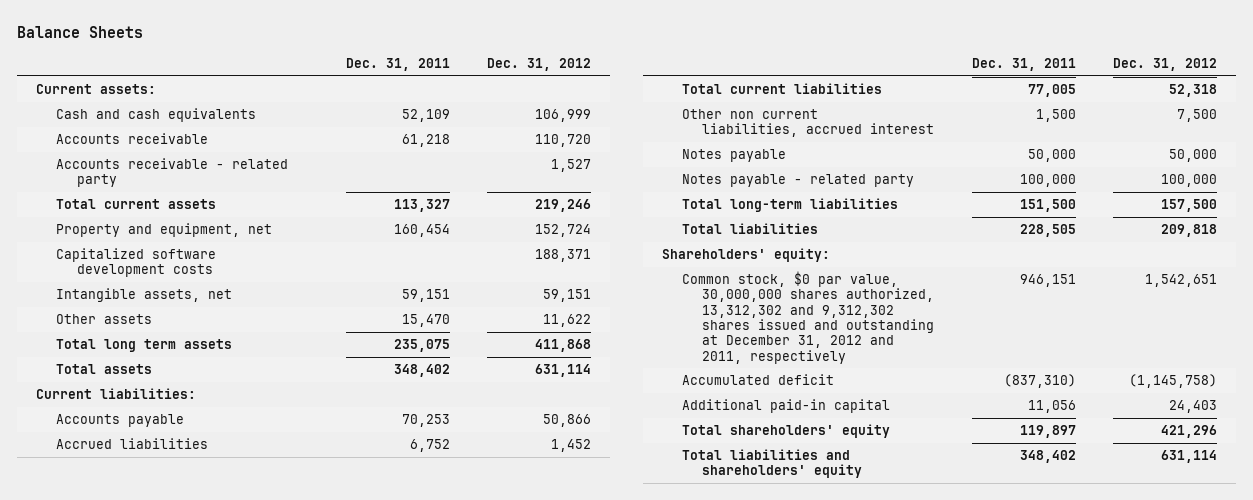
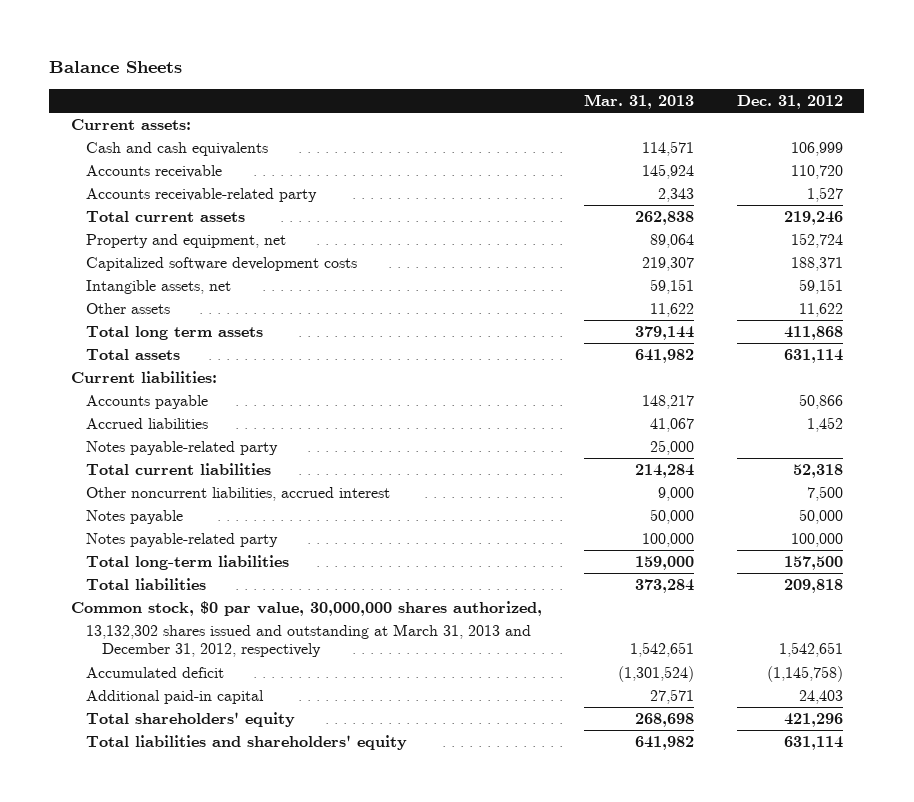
[346,58,451,72] Dec. 31, 2011 -> none
none -> [584,93,695,109] Mar. 31, 2013
[56,158,289,188] Accounts receivable - related party -> [86,188,318,203] Accounts receivable-related party
none -> [86,441,279,456] Notes payable-related party
[681,109,935,138] Other non current liabilities, accrued interest -> [86,487,391,502] Other noncurrent liabilities, accrued interest
[681,174,914,188] Notes payable - related party -> [86,533,279,548] Notes payable-related party
[661,248,830,263] Shareholders' equity: -> none
none -> [70,601,542,617] Common stock, $0 par value, 30,000,000 shares authorized,
[681,271,935,364] Common stock, $0 par value, 30,000,000 shares authorized, 13,312,302 and 9,312,302 shares issued and outstanding at December 31, 2012 and 2011, respectively -> [86,624,532,658] 13,132,302 shares issued and outstanding at March 31, 2013 and December 31, 2012, respectively

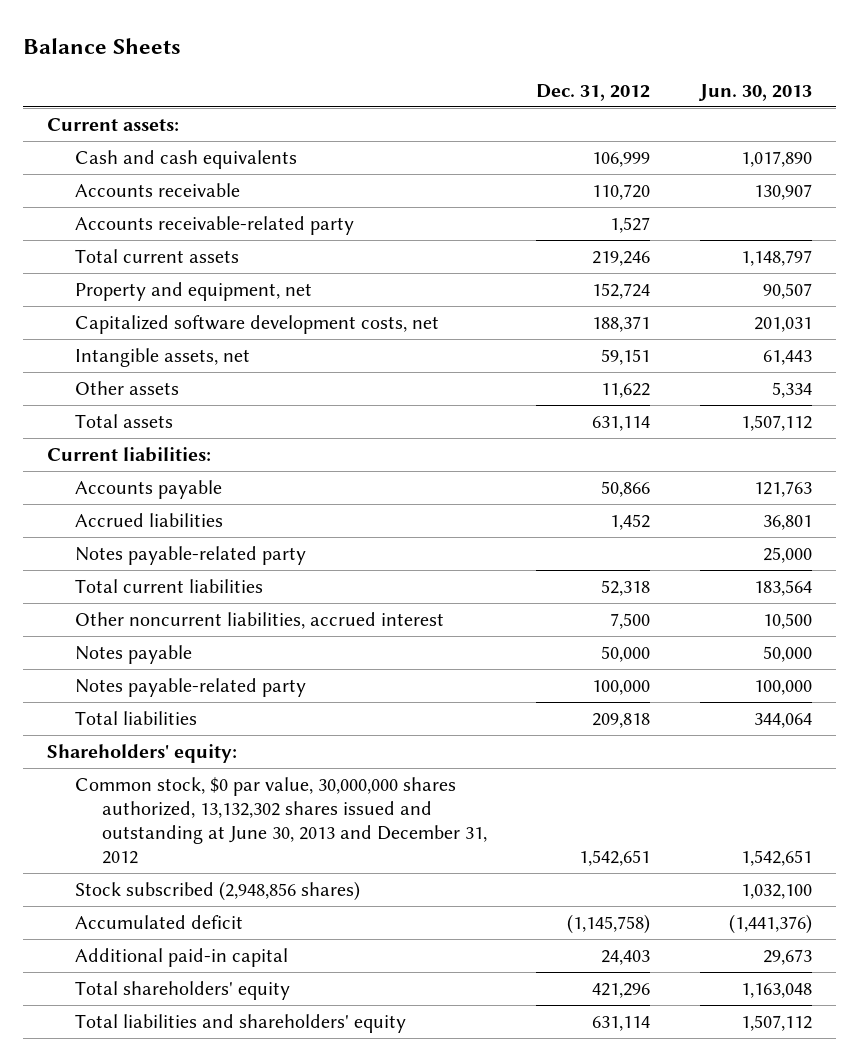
[584,93,695,109] Mar. 31, 2013 -> none
none -> [697,83,812,101] Jun. 30, 2013
[86,257,358,272] Capitalized software development costs -> [74,314,439,334] Capitalized software development costs, net
[86,326,264,341] Total long term assets -> none
[86,555,290,571] Total long-term liabilities -> none
[70,601,542,617] Common stock, $0 par value, 30,000,000 shares authorized, -> none
none -> [47,743,238,763] Shareholders' equity:
[86,624,532,658] 13,132,302 shares issued and outstanding at March 31, 2013 and December 31, 2012, respectively -> [74,776,487,865] Common stock, $0 par value, 30,000,000 shares authorized, 13,132,302 shares issued and outstanding at June 30, 2013 and December 31, 2012
none -> [74,880,360,901] Stock subscribed (2,948,856 shares)

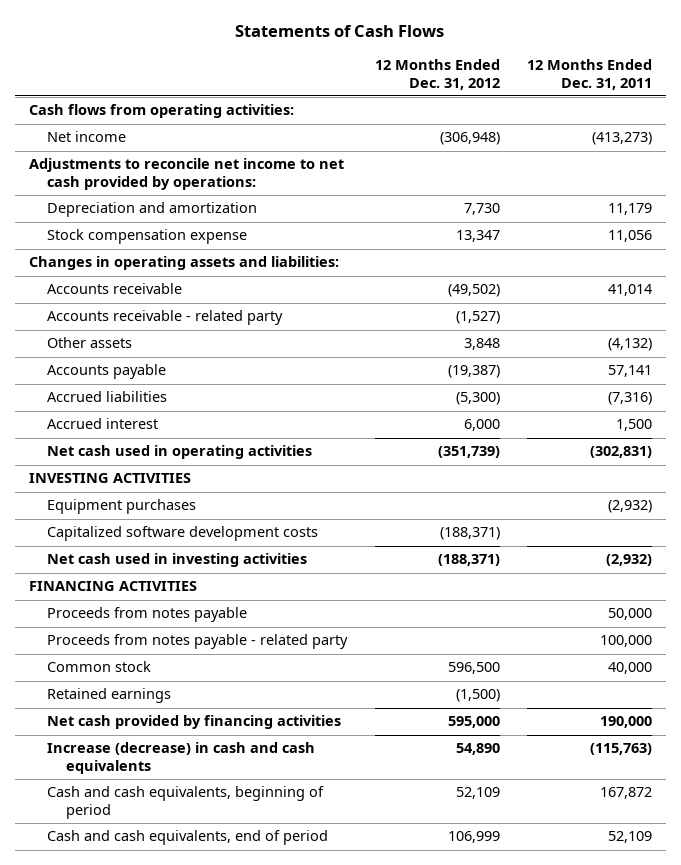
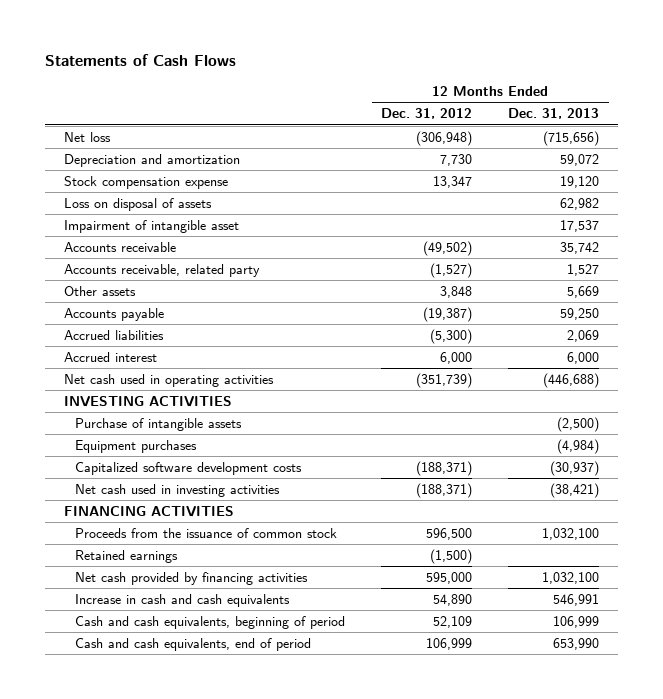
[527,59,653,90] 12 Months Ended Dec. 31, 2011 -> none
none -> [508,108,600,120] Dec. 31, 2013
[28,104,294,119] Cash flows from operating activities: -> none
[28,158,344,190] Adjustments to reconcile net income to net cash provided by operations: -> none
[47,131,127,143] Net income -> [63,131,111,142] Net loss
[28,256,339,271] Changes in operating assets and liabilities: -> none
none -> [63,197,212,211] Loss on disposal of assets
none -> [63,219,239,233] Impairment of intangible asset
[47,310,284,326] Accounts receivable - related party -> [63,263,260,277] Accounts receivable, related party
none -> [74,417,242,431] Purchase of intangible assets
[47,607,248,623] Proceeds from notes payable -> none
[47,634,349,650] Proceeds from notes payable - related party -> none
[47,661,152,673] Common stock -> [74,527,337,538] Proceeds from the issuance of common stock
[47,742,316,774] Increase (decrease) in cash and cash equivalents -> [74,593,290,607] Increase in cash and cash equivalents

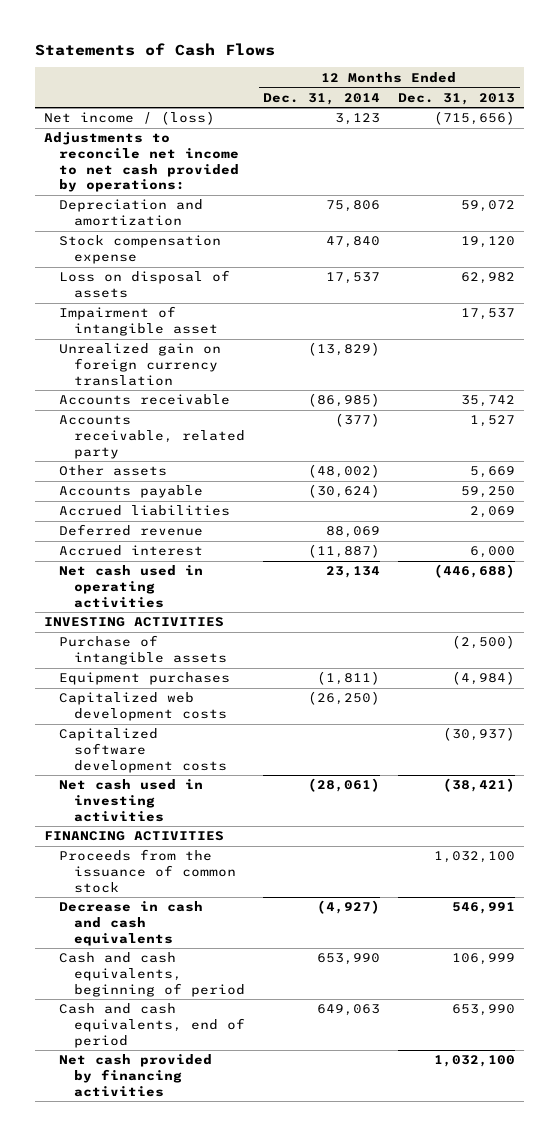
[381,108,473,120] Dec. 31, 2012 -> none
none -> [263,92,381,105] Dec. 31, 2014
[63,131,111,142] Net loss -> [43,111,215,126] Net income / (loss)
none -> [43,132,240,193] Adjustments to reconcile net income to net cash provided by operations:
none -> [59,343,222,386] Unrealized gain on foreign currency translation
none -> [59,524,204,537] Deferred revenue
none -> [59,692,228,722] Capitalized web development costs
[74,549,178,563] Retained earnings -> none
[74,593,290,607] Increase in cash and cash equivalents -> [59,901,204,946] Decrease in cash and cash equivalents
[74,571,308,585] Net cash provided by financing activities -> [59,1054,213,1097] Net cash provided by financing activities

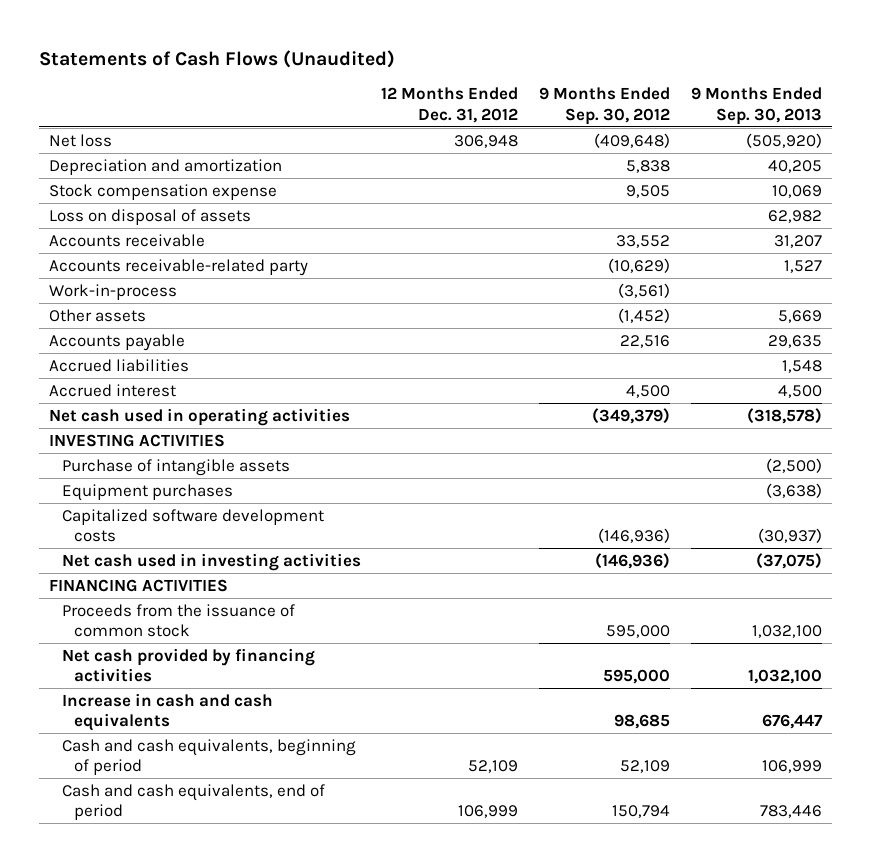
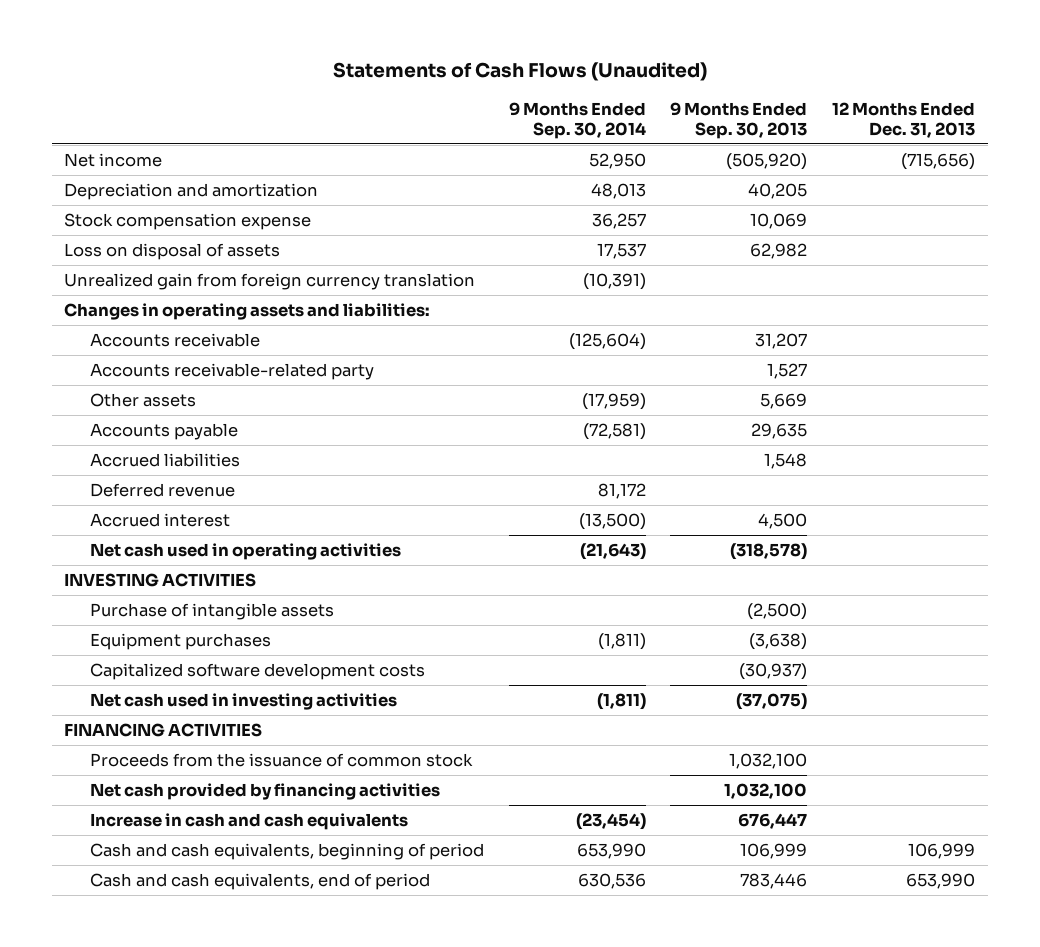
[381,87,519,123] 12 Months Ended Dec. 31, 2012 -> none
[538,87,670,125] 9 Months Ended Sep. 30, 2012 -> none
none -> [508,101,646,139] 9 Months Ended Sep. 30, 2014
none -> [832,101,976,138] 12 Months Ended Dec. 31, 2013
[48,133,112,147] Net loss -> [64,152,163,167] Net income
none -> [64,272,476,290] Unrealized gain from foreign currency translation
none -> [64,302,431,320] Changes in operating assets and liabilities:
[48,283,177,300] Work-in-process -> none
none -> [89,482,235,497] Deferred revenue

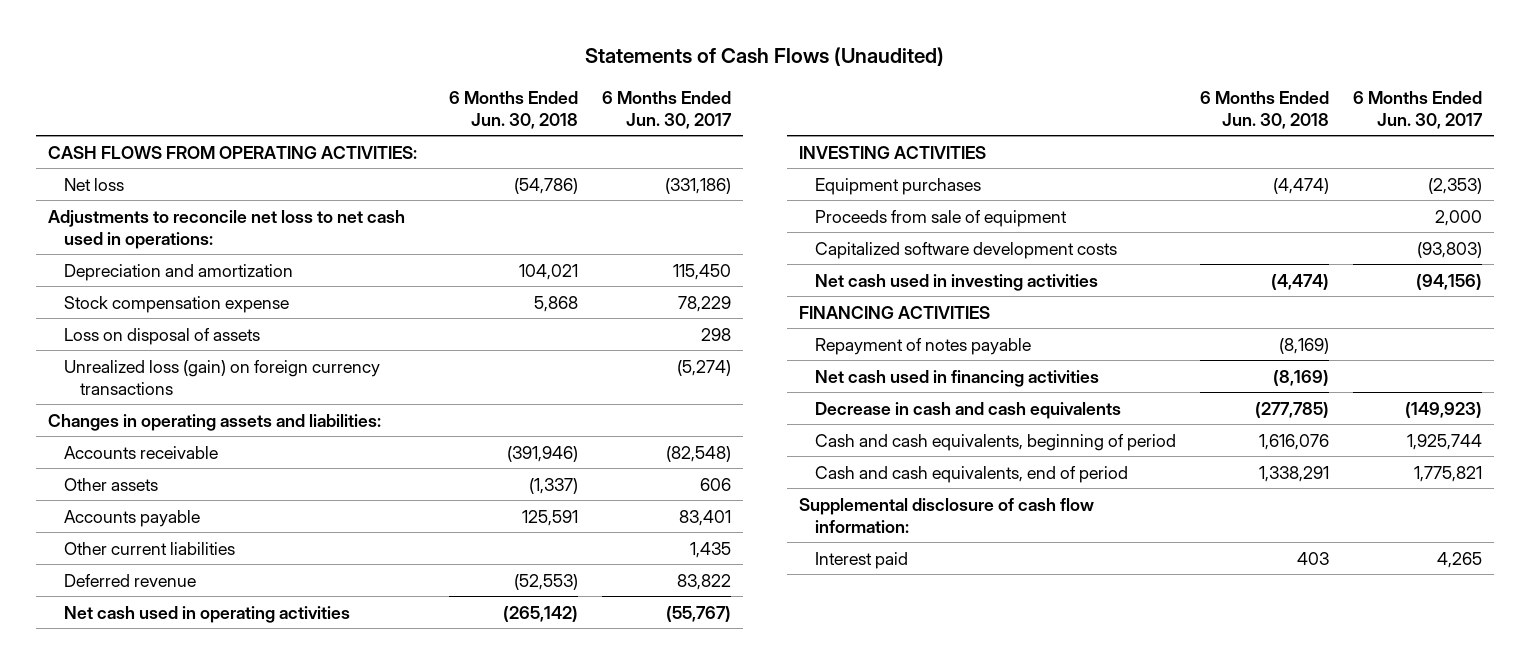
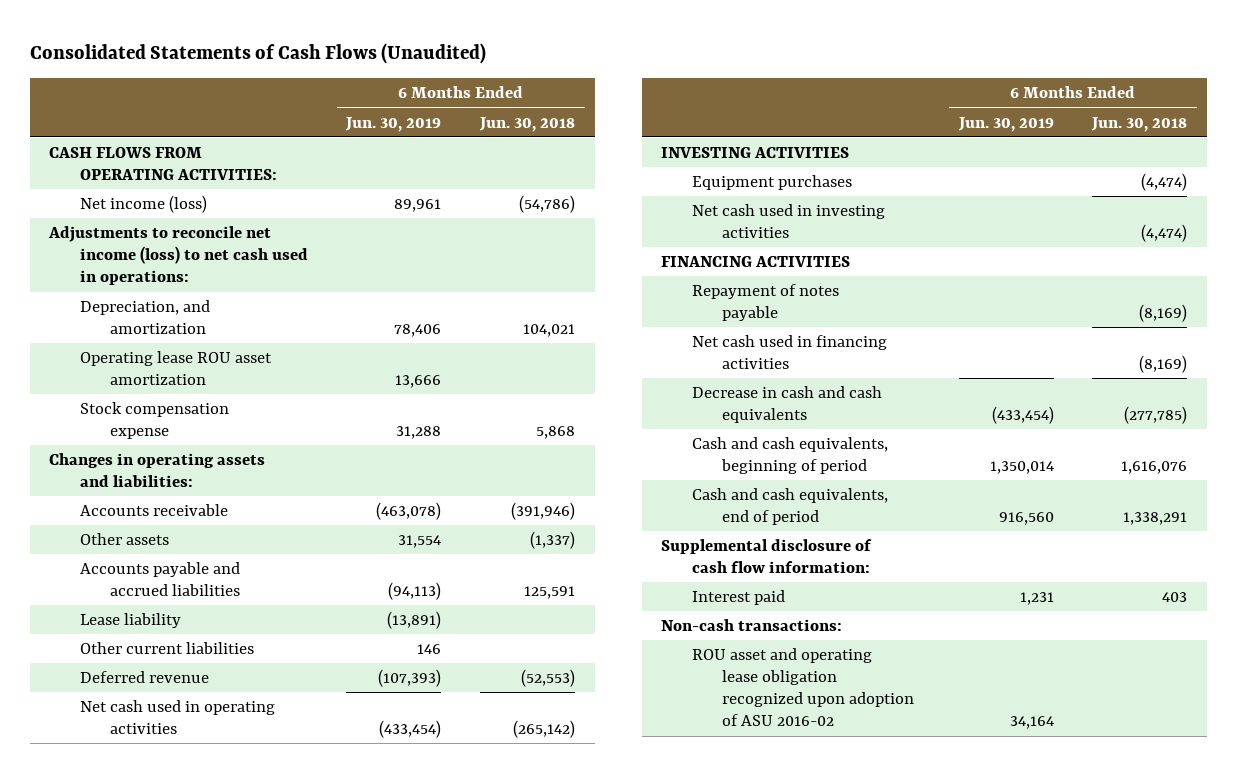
[585,47,945,67] Statements of Cash Flows (Unaudited) -> [29,43,486,65] Consolidated Statements of Cash Flows (Unaudited)
[602,90,733,129] 6 Months Ended Jun. 30, 2017 -> none
none -> [345,116,442,132] Jun. 30, 2019
[63,177,124,191] Net loss -> [79,195,207,214] Net income (loss)
[48,209,406,249] Adjustments to reconcile net loss to net cash used in operations: -> [48,226,308,286] Adjustments to reconcile net income (loss) to net cash used in operations:
[63,263,293,281] Depreciation and amortization -> [79,300,210,335] Depreciation, and amortization
none -> [79,351,272,386] Operating lease ROU asset amortization
[63,327,260,345] Loss on disposal of assets -> none
[63,359,380,395] Unrealized loss (gain) on foreign currency transactions -> none
[63,509,200,527] Accounts payable -> [79,562,240,597] Accounts payable and accrued liabilities
none -> [79,613,181,629] Lease liability
[815,209,1068,227] Proceeds from sale of equipment -> none
[815,241,1118,259] Capitalized software development costs -> none
none -> [661,619,843,632] Non-cash transactions:
none -> [691,648,915,727] ROU asset and operating lease obligation recognized upon adoption of ASU 2016-02

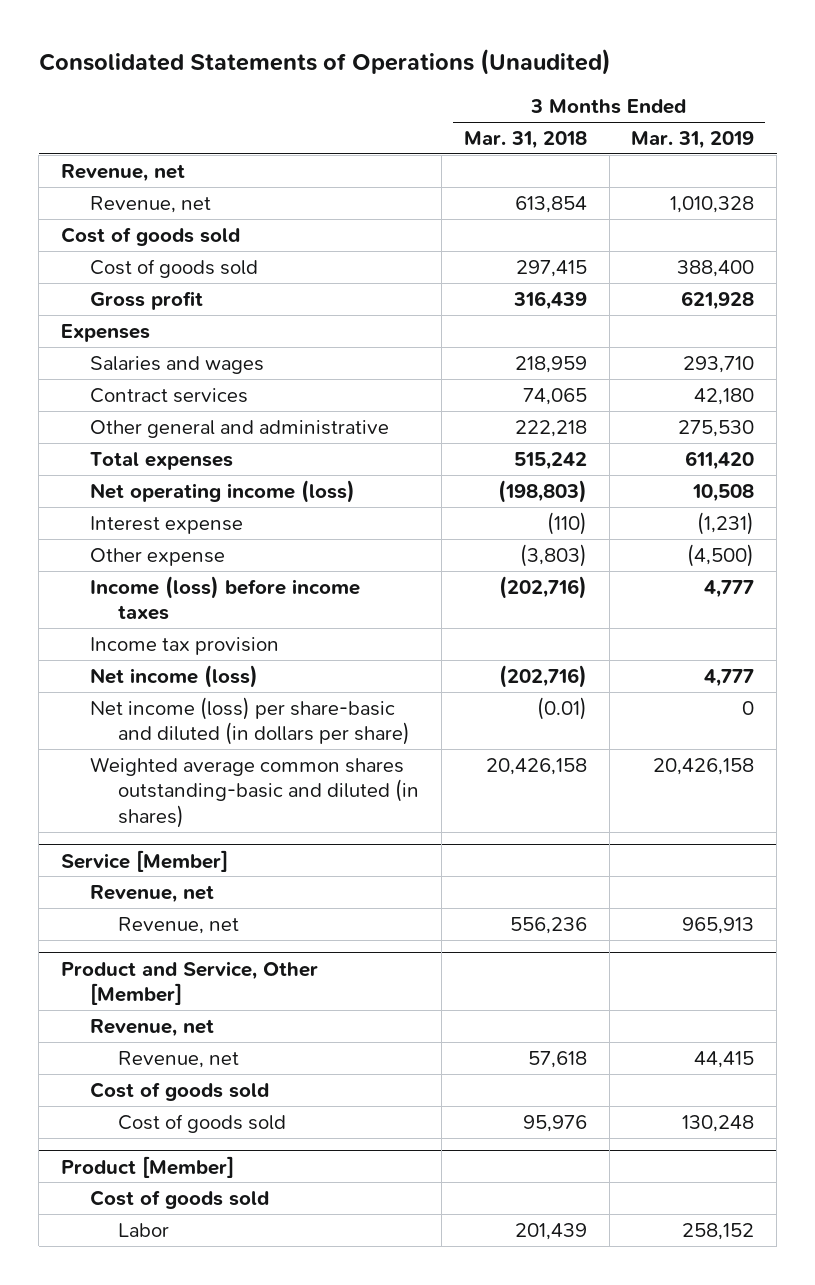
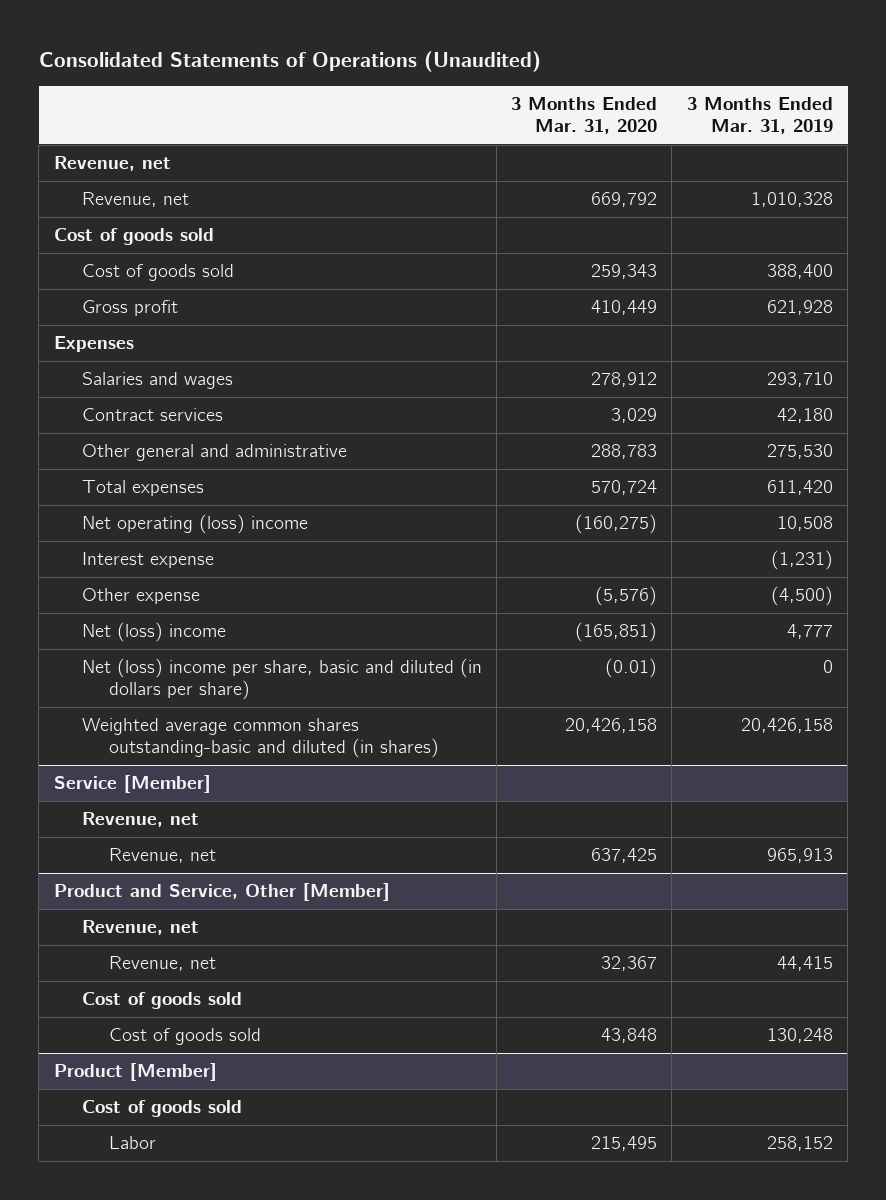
[463,130,587,149] Mar. 31, 2018 -> none
none -> [511,96,658,134] 3 Months Ended Mar. 31, 2020
[89,479,355,503] Net operating income (loss) -> [81,514,308,535] Net operating (loss) income
[89,575,360,621] Income (loss) before income taxes -> none
[89,636,279,655] Income tax provision -> none
[89,664,258,688] Net income (loss) -> [81,622,226,643] Net (loss) income
[89,696,411,746] Net income (loss) per share-basic and diluted (in dollars per share) -> [81,658,482,701] Net (loss) income per share, basic and diluted (in dollars per share)

